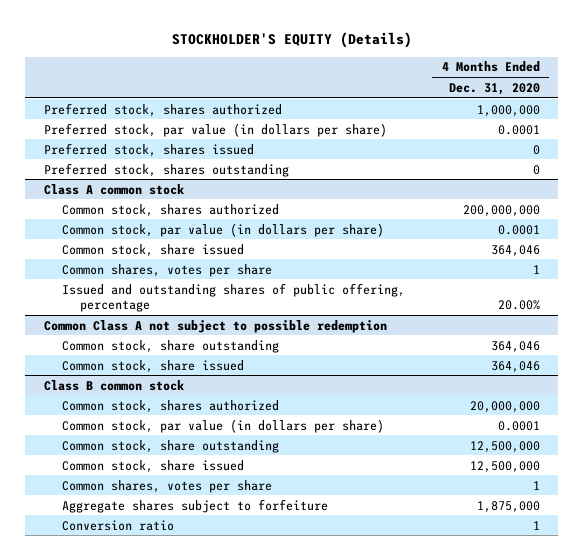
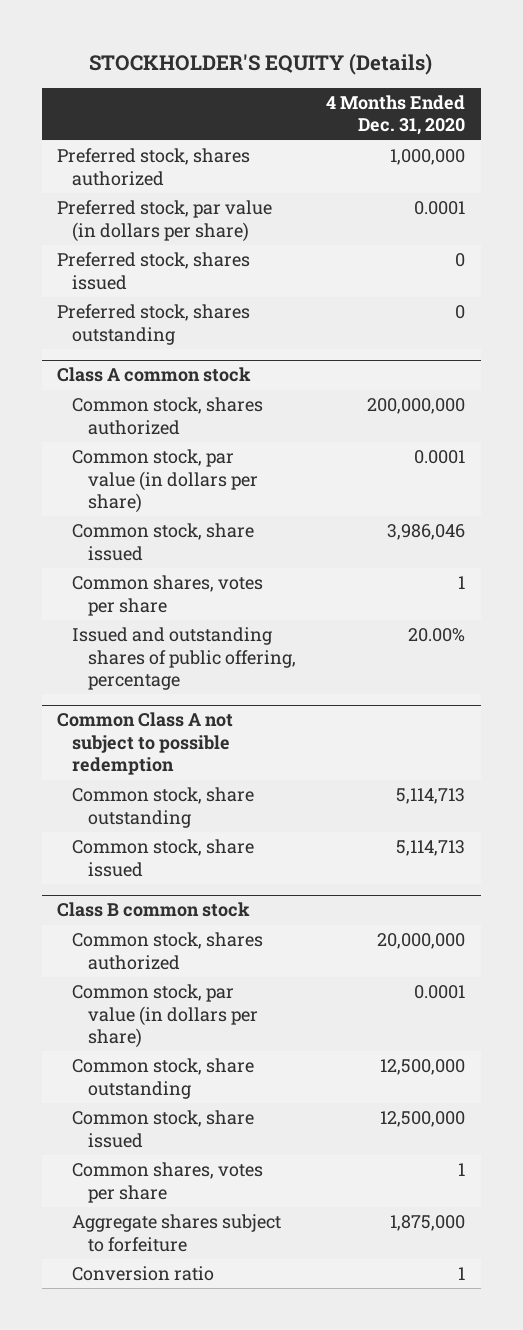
[490,244,540,257] 364,046 -> [387,524,466,541] 3,986,046
[490,340,540,353] 364,046 -> [396,788,466,805] 5,114,713
[490,360,540,373] 364,046 -> [396,840,466,857] 5,114,713

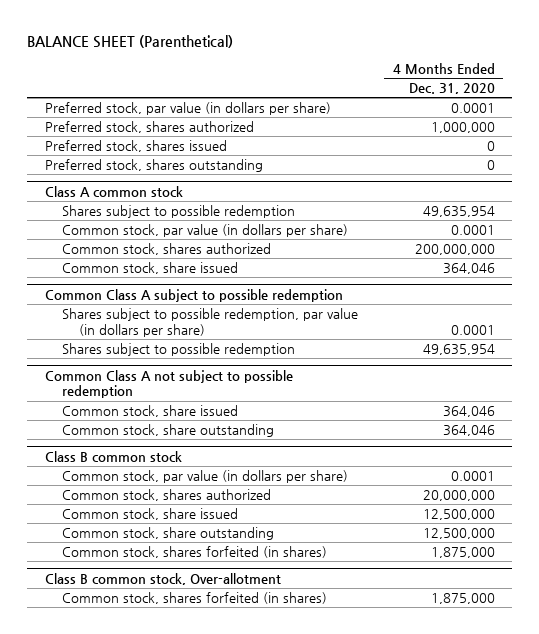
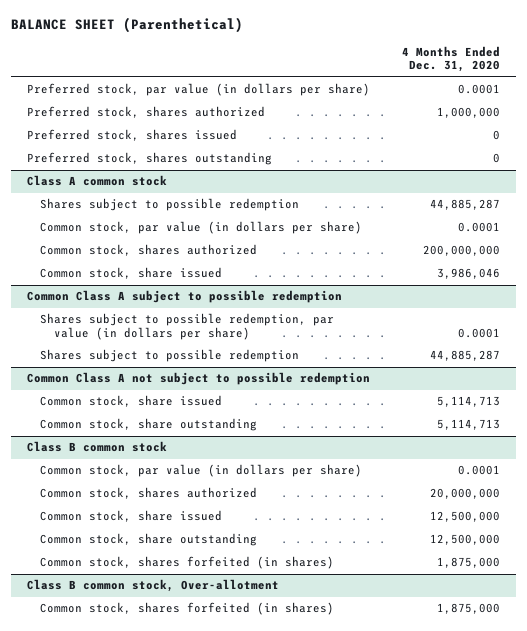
[422,205,495,217] 49,635,954 -> [430,199,501,211] 44,885,287
[442,262,495,274] 364,046 -> [437,268,501,280] 3,986,046
[422,343,495,355] 49,635,954 -> [430,350,501,362] 44,885,287
[442,405,495,417] 364,046 -> [437,396,501,408] 5,114,713
[442,424,495,436] 364,046 -> [437,419,501,431] 5,114,713

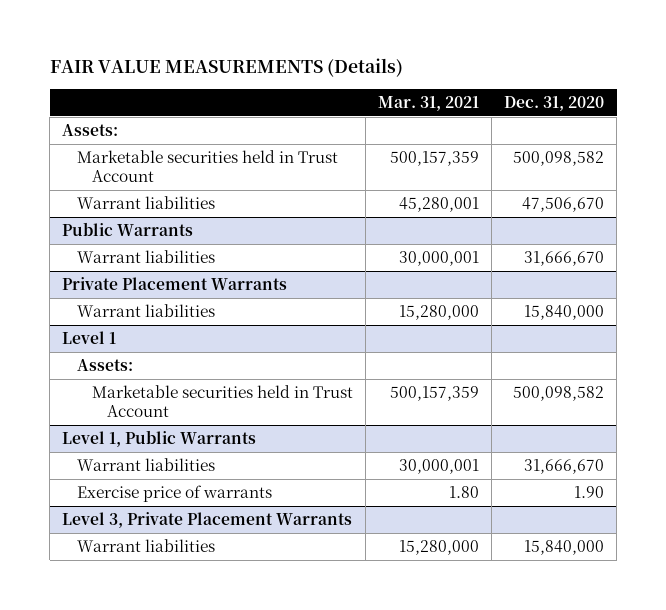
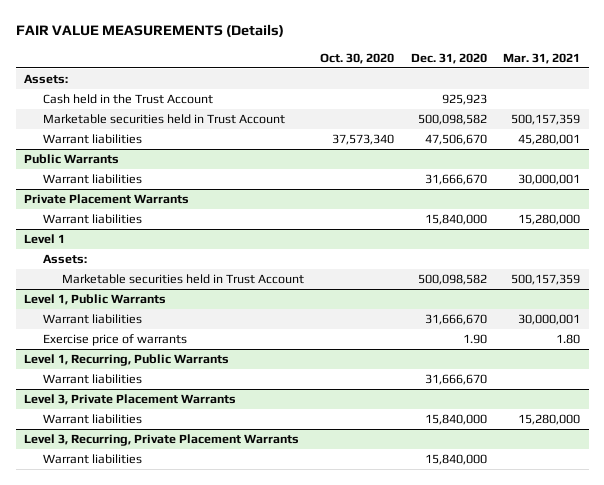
none -> [320,52,395,64] Oct. 30, 2020
none -> [42,94,213,105] Cash held in the Trust Account
none -> [23,354,229,367] Level 1, Recurring, Public Warrants
none -> [42,374,142,385] Warrant liabilities
none -> [23,434,299,447] Level 3, Recurring, Private Placement Warrants
none -> [42,454,142,465] Warrant liabilities

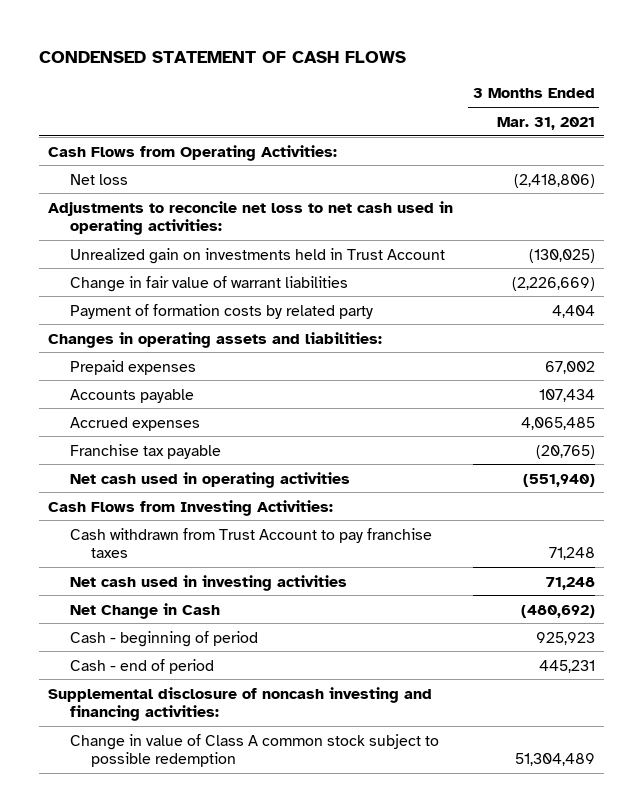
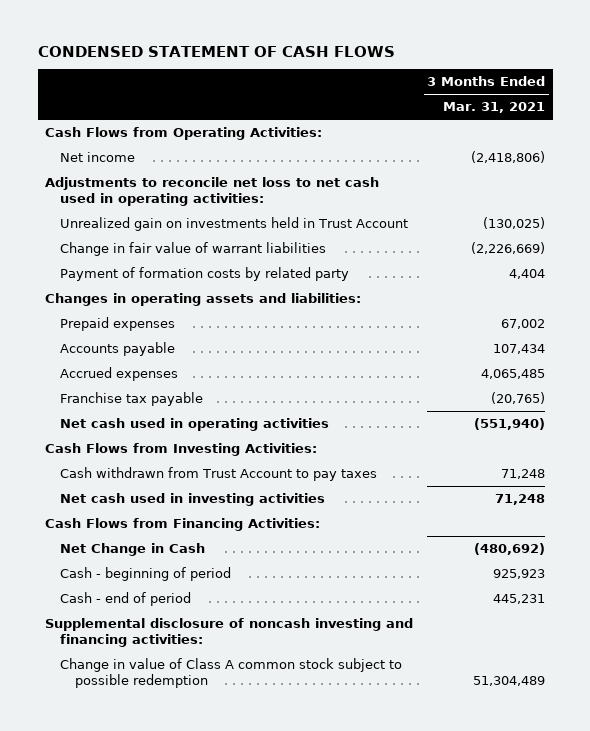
[69,173,128,185] Net loss -> [59,151,135,162] Net income
[69,527,432,559] Cash withdrawn from Trust Account to pay franchise taxes -> [59,466,377,481] Cash withdrawn from Trust Account to pay taxes
none -> [44,517,320,531] Cash Flows from Financing Activities:

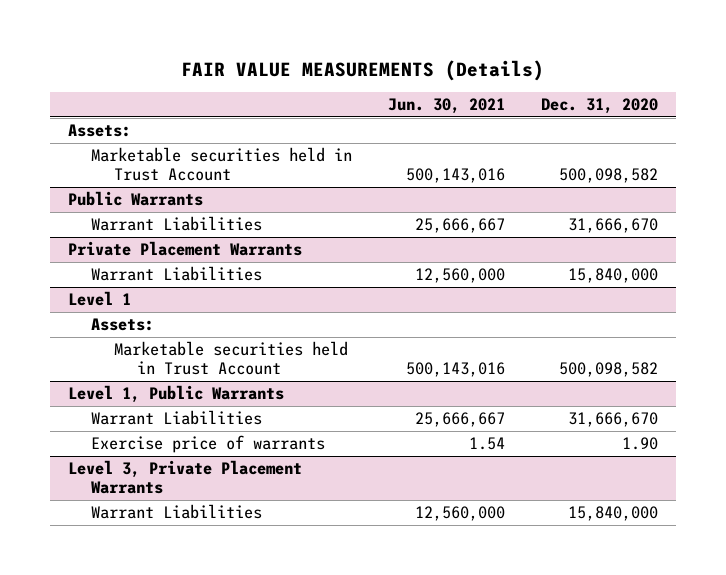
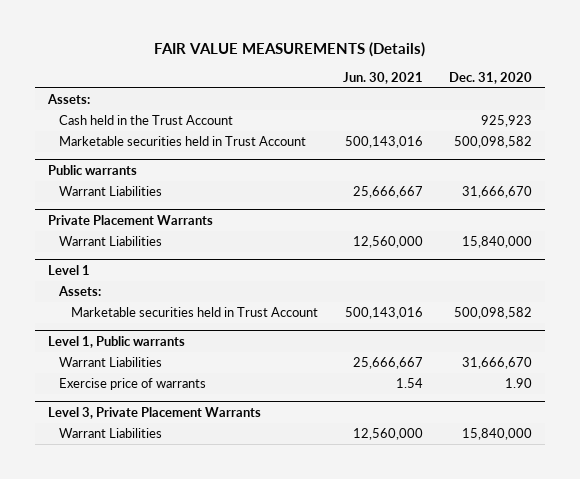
none -> [59,115,234,126] Cash held in the Trust Account
[67,191,203,207] Public Warrants -> [47,164,137,175] Public warrants
[67,385,284,404] Level 1, Public Warrants -> [47,335,185,348] Level 1, Public warrants

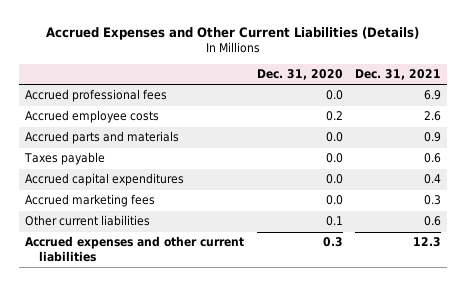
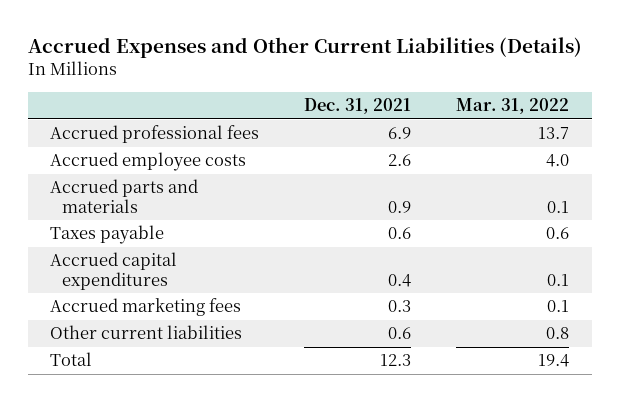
[256,69,343,81] Dec. 31, 2020 -> none
none -> [456,98,570,115] Mar. 31, 2022
[25,236,245,263] Accrued expenses and other current liabilities -> [50,352,93,367] Total

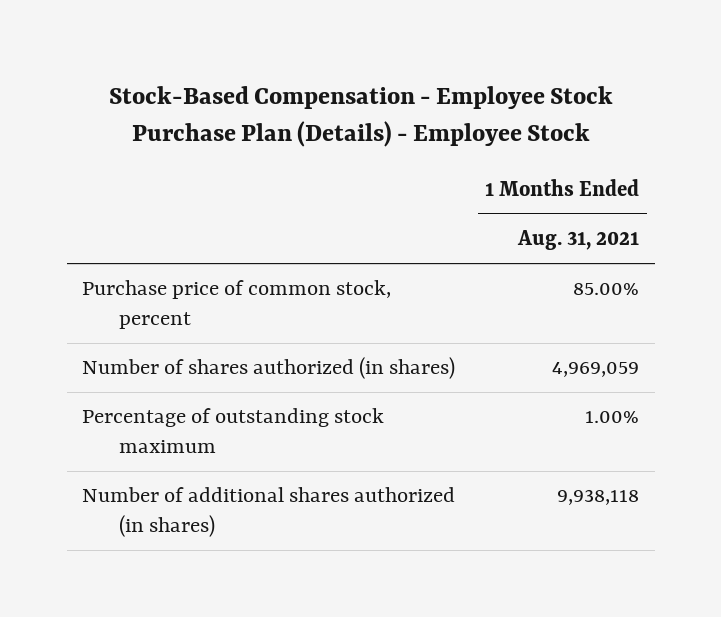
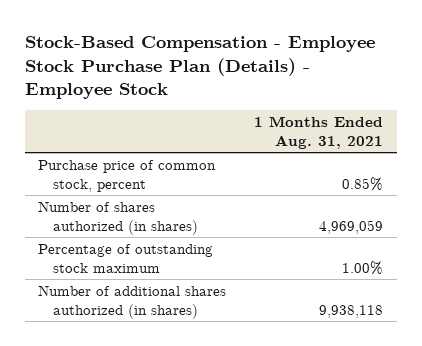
[573,283,640,296] 85.00% -> [342,176,384,191] 0.85%

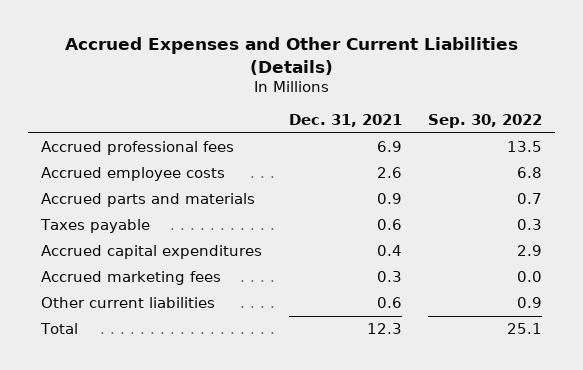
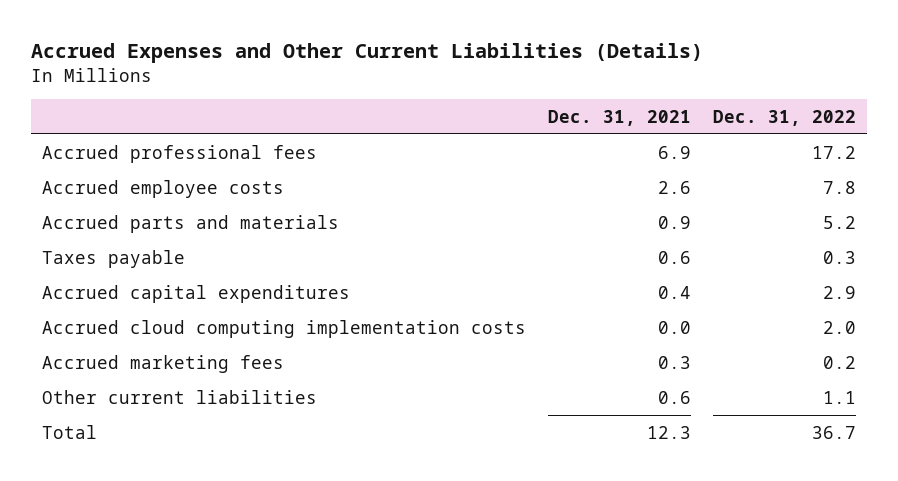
[427,113,542,128] Sep. 30, 2022 -> none
none -> [713,109,857,126] Dec. 31, 2022
none -> [42,319,527,338] Accrued cloud computing implementation costs

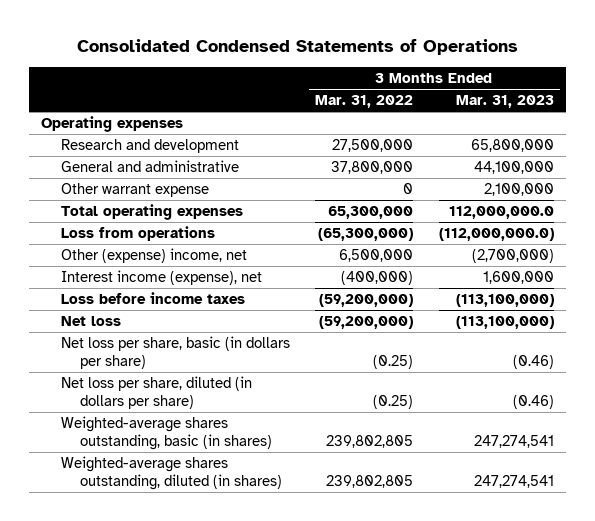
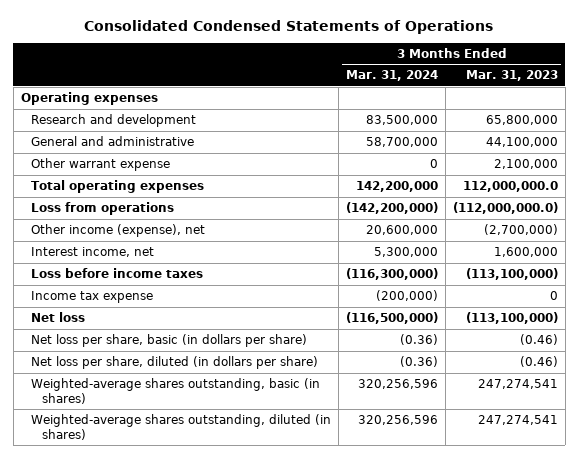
[315,95,414,109] Mar. 31, 2022 -> none
none -> [345,70,438,82] Mar. 31, 2024
[60,248,247,264] Other (expense) income, net -> [31,223,206,237] Other income (expense), net
[60,270,262,286] Interest income (expense), net -> [31,246,155,257] Interest income, net
none -> [31,290,154,303] Income tax expense

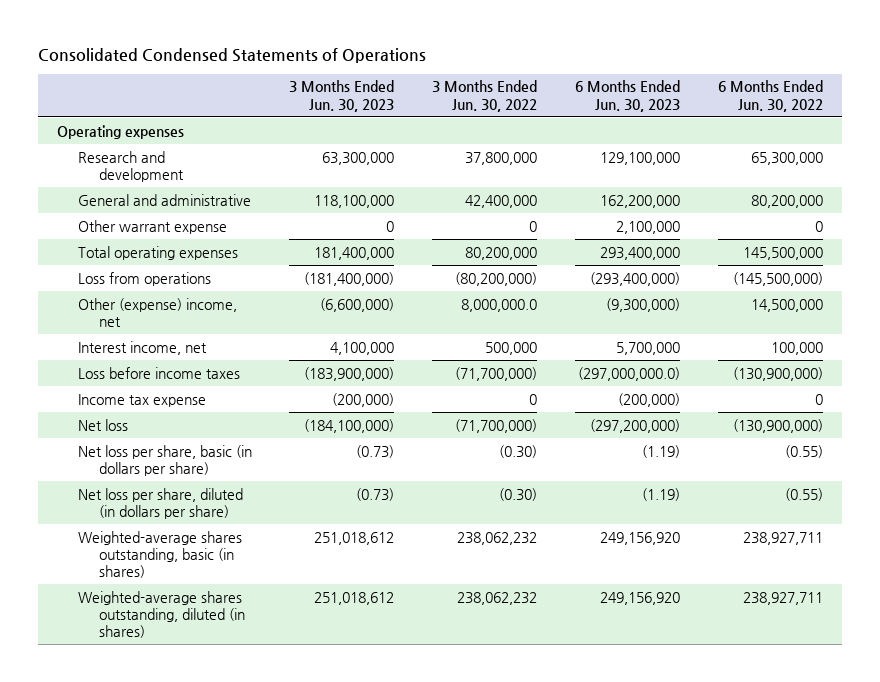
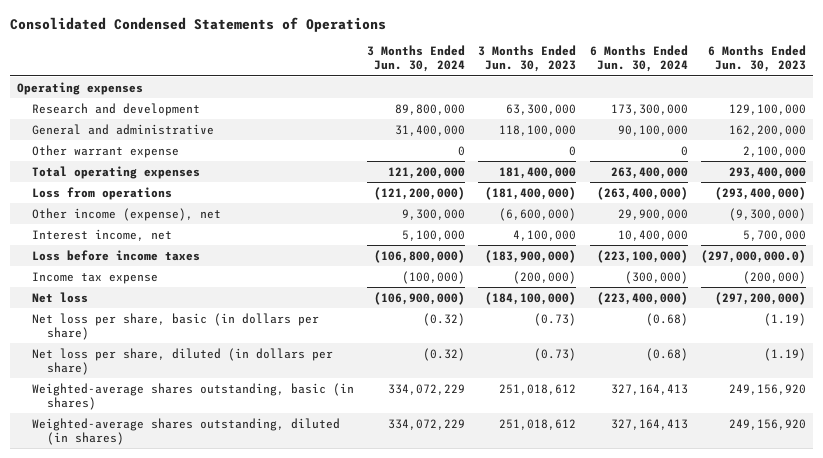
[432,80,538,112] 3 Months Ended Jun. 30, 2022 -> none
[717,80,823,112] 6 Months Ended Jun. 30, 2022 -> none
none -> [367,45,466,73] 3 Months Ended Jun. 30, 2024
none -> [589,45,688,73] 6 Months Ended Jun. 30, 2024
[77,297,237,328] Other (expense) income, net -> [31,207,221,221] Other income (expense), net

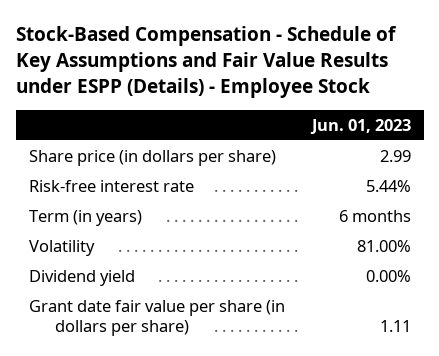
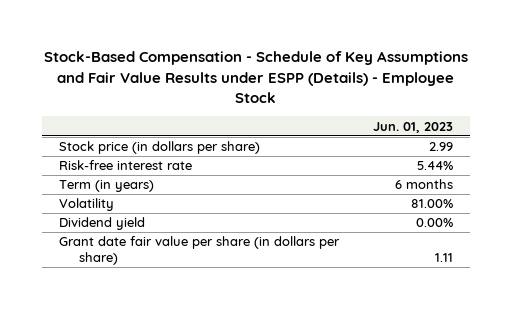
[28,149,276,166] Share price (in dollars per share) -> [58,141,260,155] Stock price (in dollars per share)

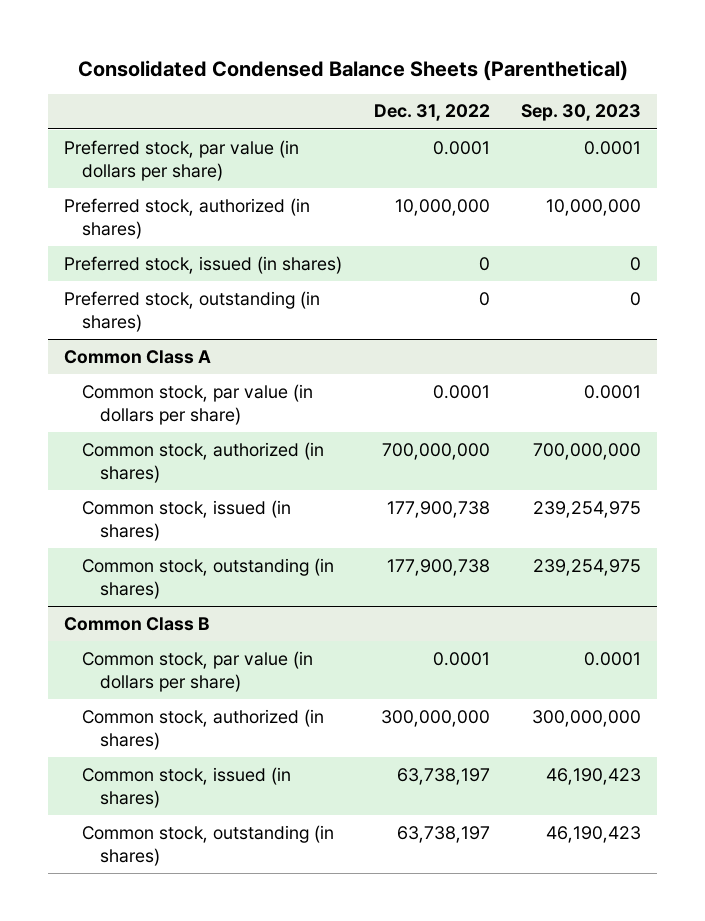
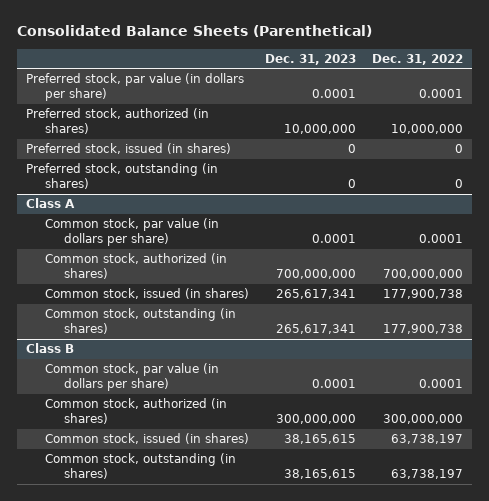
[77,59,628,81] Consolidated Condensed Balance Sheets (Parenthetical) -> [17,25,373,38] Consolidated Balance Sheets (Parenthetical)
[521,104,642,122] Sep. 30, 2023 -> none
none -> [265,53,357,65] Dec. 31, 2023
[63,349,211,364] Common Class A -> [25,198,75,209] Class A
[63,616,209,631] Common Class B -> [25,343,74,354] Class B

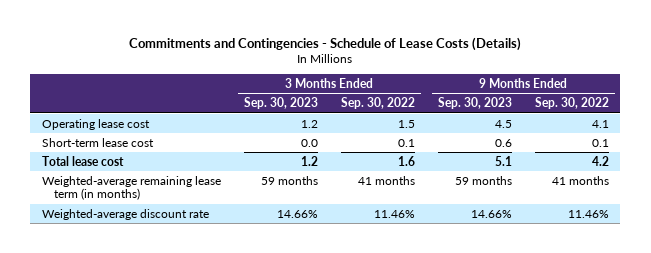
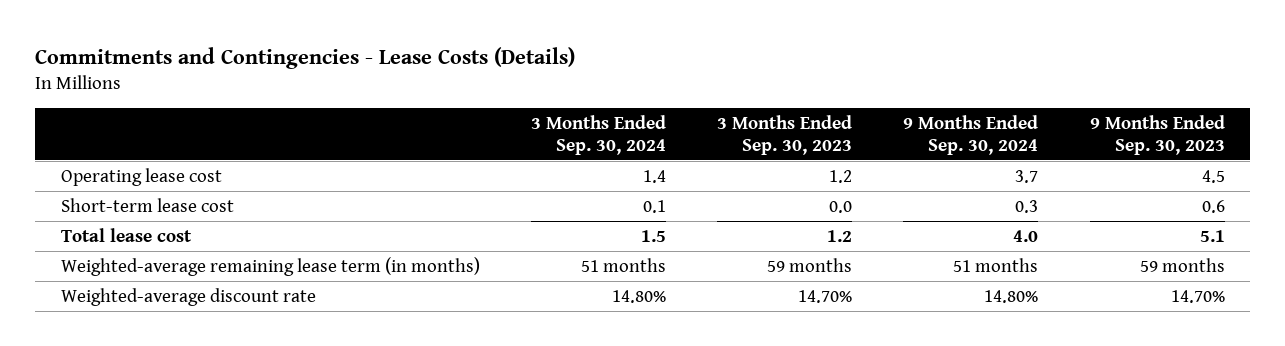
[129,36,522,51] Commitments and Contingencies - Schedule of Lease Costs (Details) -> [35,47,576,70] Commitments and Contingencies - Lease Costs (Details)
[340,97,415,110] Sep. 30, 2022 -> none
[534,97,609,110] Sep. 30, 2022 -> none
none -> [530,114,666,155] 3 Months Ended Sep. 30, 2024
none -> [903,114,1039,155] 9 Months Ended Sep. 30, 2024
[276,209,318,218] 14.66% -> [798,289,853,303] 14.70%
[470,209,512,218] 14.66% -> [1170,289,1225,303] 14.70%

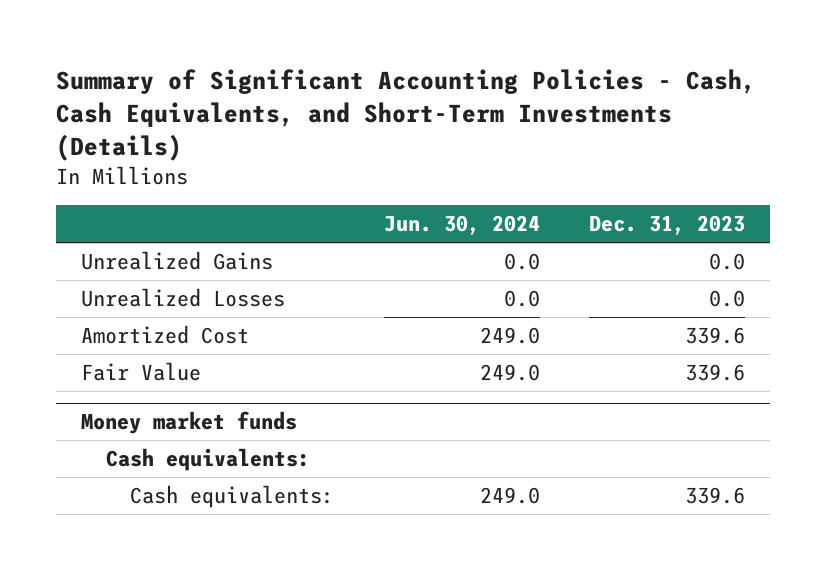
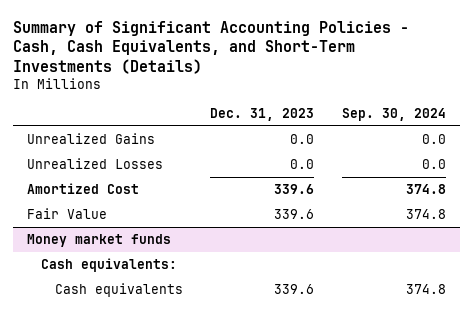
[383,215,540,236] Jun. 30, 2024 -> none
none -> [342,108,447,122] Sep. 30, 2024
[130,484,335,508] Cash equivalents: -> [54,282,183,297] Cash equivalents

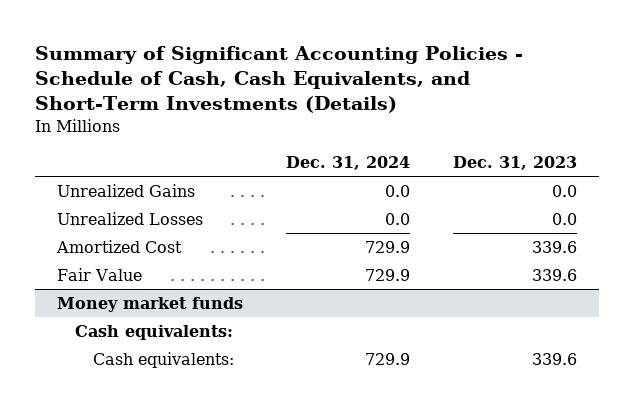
[13,20,410,74] Summary of Significant Accounting Policies - Cash, Cash Equivalents, and Short-Term Investments (Details) -> [35,46,524,114] Summary of Significant Accounting Policies - Schedule of Cash, Cash Equivalents, and Short-Term Investments (Details)
[342,108,447,122] Sep. 30, 2024 -> none
none -> [286,155,411,170] Dec. 31, 2024
[54,282,183,297] Cash equivalents -> [93,352,235,369] Cash equivalents:

